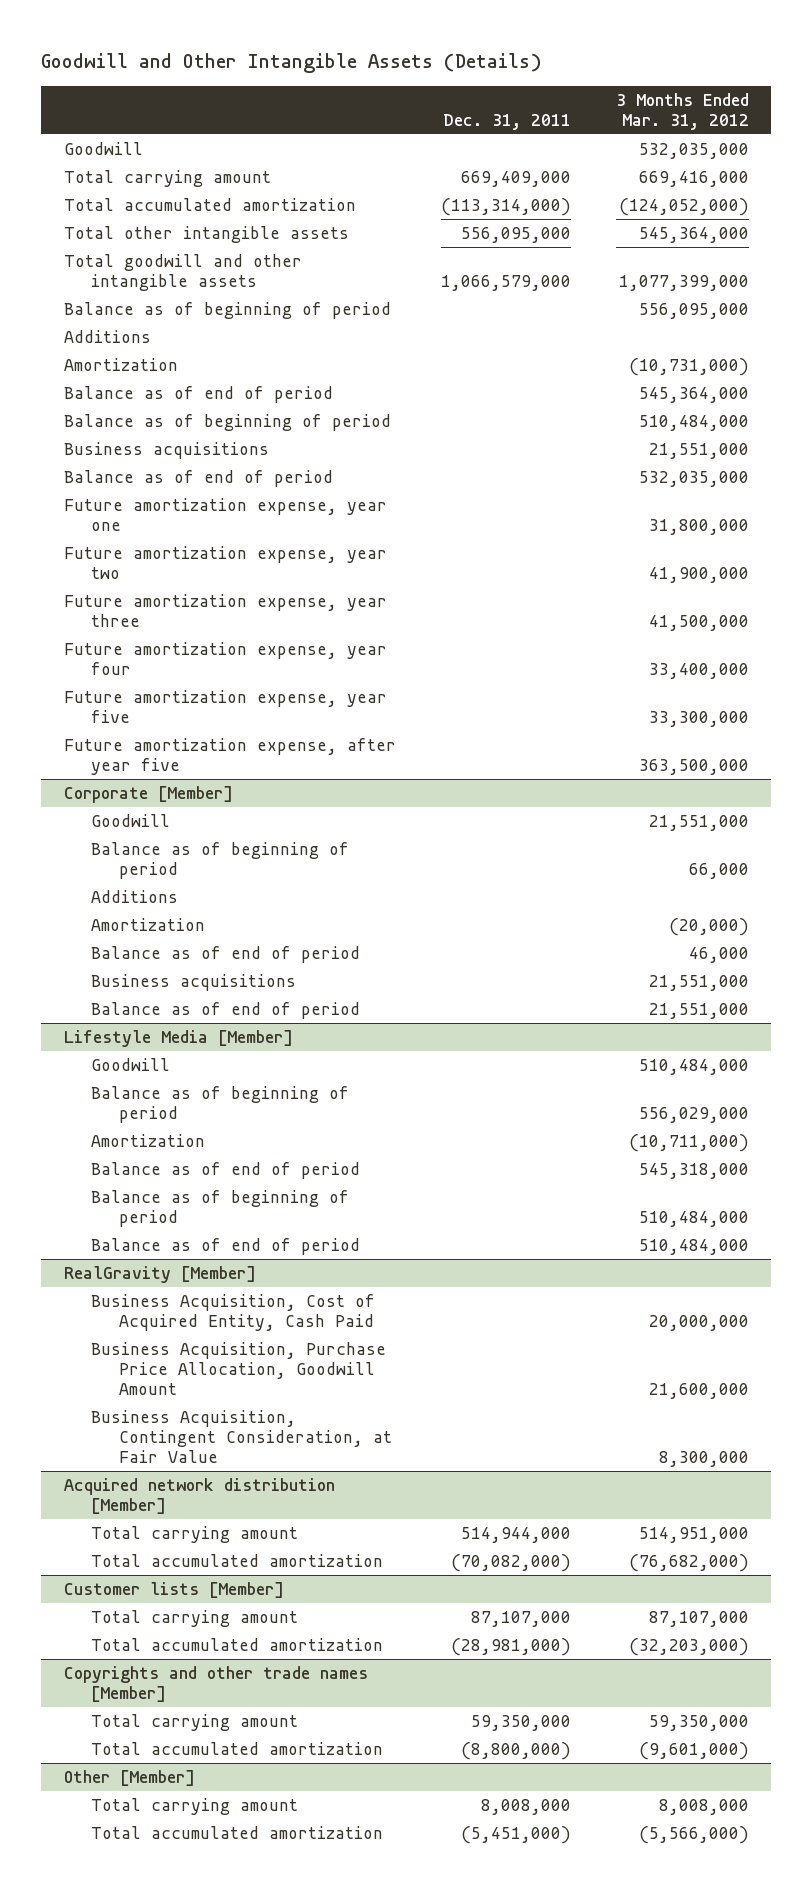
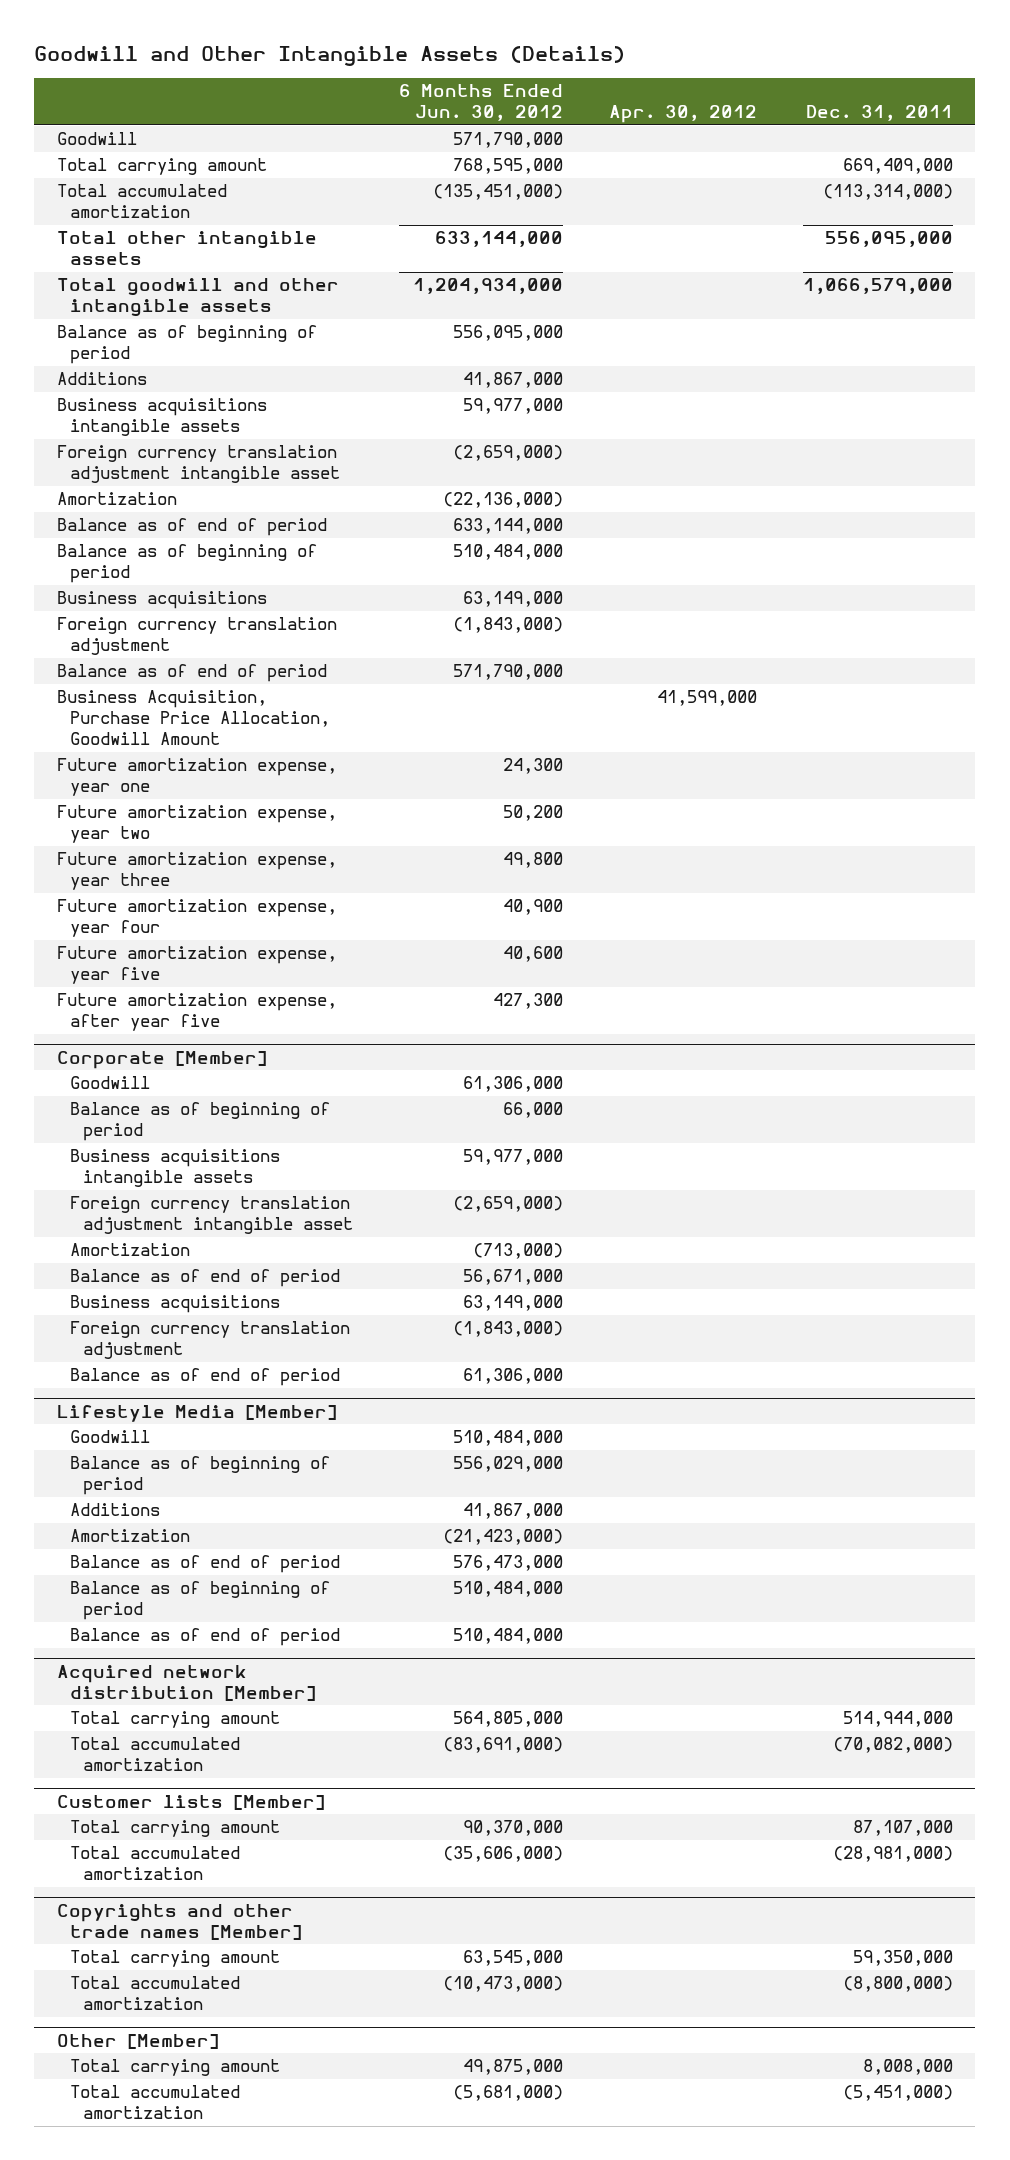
[615,92,749,130] 3 Months Ended Mar. 31, 2012 -> none
none -> [398,84,563,122] 6 Months Ended Jun. 30, 2012
none -> [608,105,757,124] Apr. 30, 2012
none -> [57,398,268,437] Business acquisitions intangible assets
none -> [57,445,341,484] Foreign currency translation adjustment intangible asset
none -> [57,617,338,656] Foreign currency translation adjustment
none -> [57,690,331,746] Business Acquisition, Purchase Price Allocation, Goodwill Amount
[91,889,179,903] Additions -> [70,1149,281,1188] Business acquisitions intangible assets
none -> [70,1196,353,1235] Foreign currency translation adjustment intangible asset
none -> [70,1321,351,1360] Foreign currency translation adjustment
none -> [70,1503,161,1517] Additions
[63,1265,256,1283] RealGravity [Member] -> none
[91,1293,376,1331] Business Acquisition, Cost of Acquired Entity, Cash Paid -> none
[91,1341,387,1395] Business Acquisition, Purchase Price Allocation, Goodwill Amount -> none
[91,1409,392,1463] Business Acquisition, Contingent Consideration, at Fair Value -> none

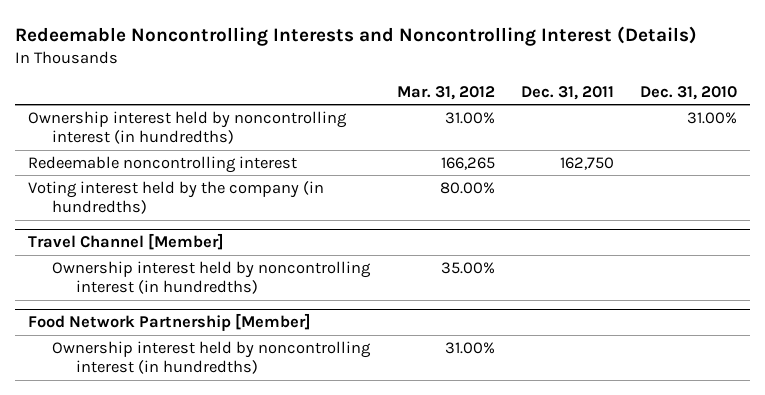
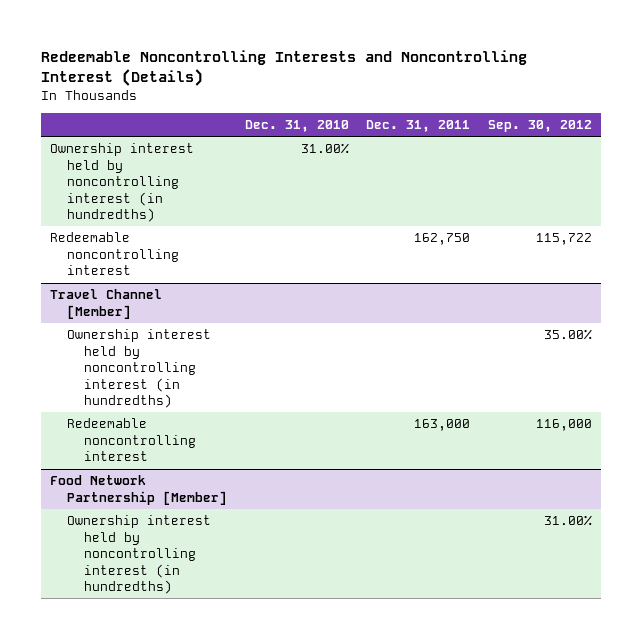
[396,85,495,100] Mar. 31, 2012 -> none
none -> [487,120,592,133] Sep. 30, 2012
[28,180,325,215] Voting interest held by the company (in hundredths) -> none
none -> [66,418,196,462] Redeemable noncontrolling interest

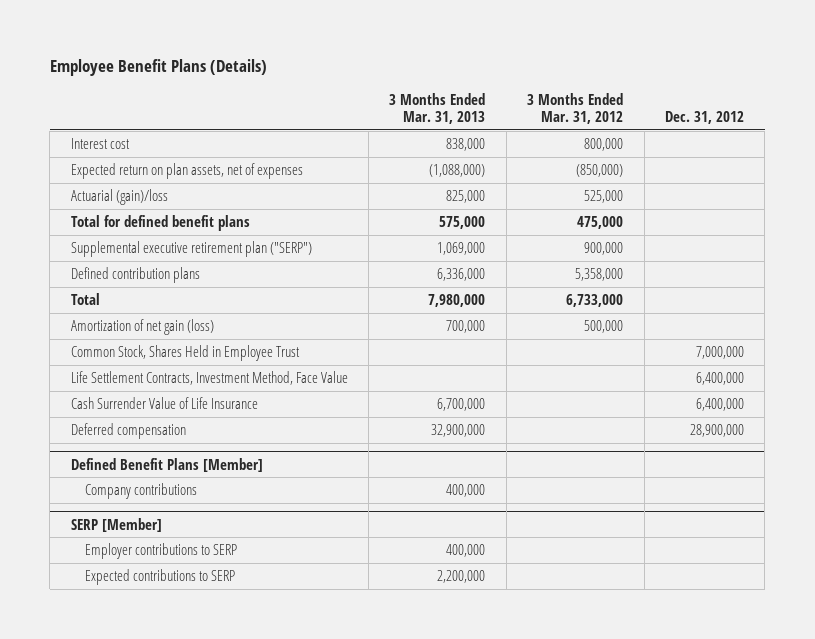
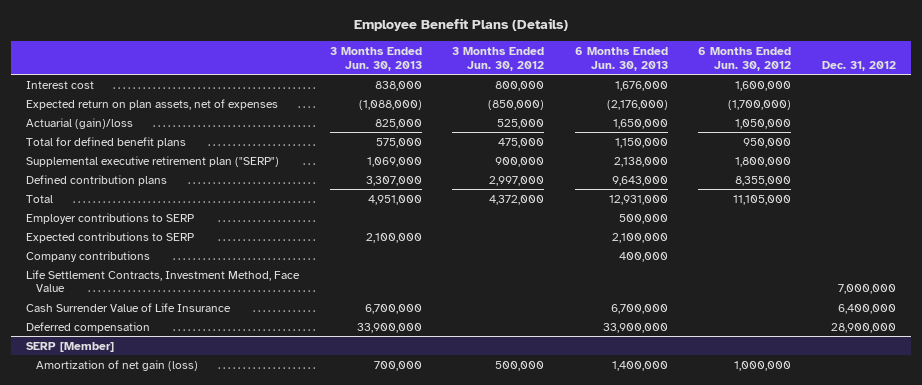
[389,92,486,125] 3 Months Ended Mar. 31, 2013 -> none
[527,92,624,125] 3 Months Ended Mar. 31, 2012 -> none
none -> [329,46,422,71] 3 Months Ended Jun. 30, 2013
none -> [452,46,545,71] 3 Months Ended Jun. 30, 2012
none -> [574,46,668,71] 6 Months Ended Jun. 30, 2013
none -> [698,46,792,71] 6 Months Ended Jun. 30, 2012
[70,318,214,335] Amortization of net gain (loss) -> none
[70,344,300,361] Common Stock, Shares Held in Employee Trust -> none
none -> [26,212,195,224] Employer contributions to SERP
none -> [26,231,195,243] Expected contributions to SERP
none -> [26,250,151,262] Company contributions
[695,371,744,385] 6,400,000 -> [837,284,896,295] 7,000,000
[70,457,263,472] Defined Benefit Plans [Member] -> none
[84,482,197,499] Company contributions -> none
[84,542,237,559] Employer contributions to SERP -> none
[84,568,235,585] Expected contributions to SERP -> none
none -> [36,359,199,371] Amortization of net gain (loss)

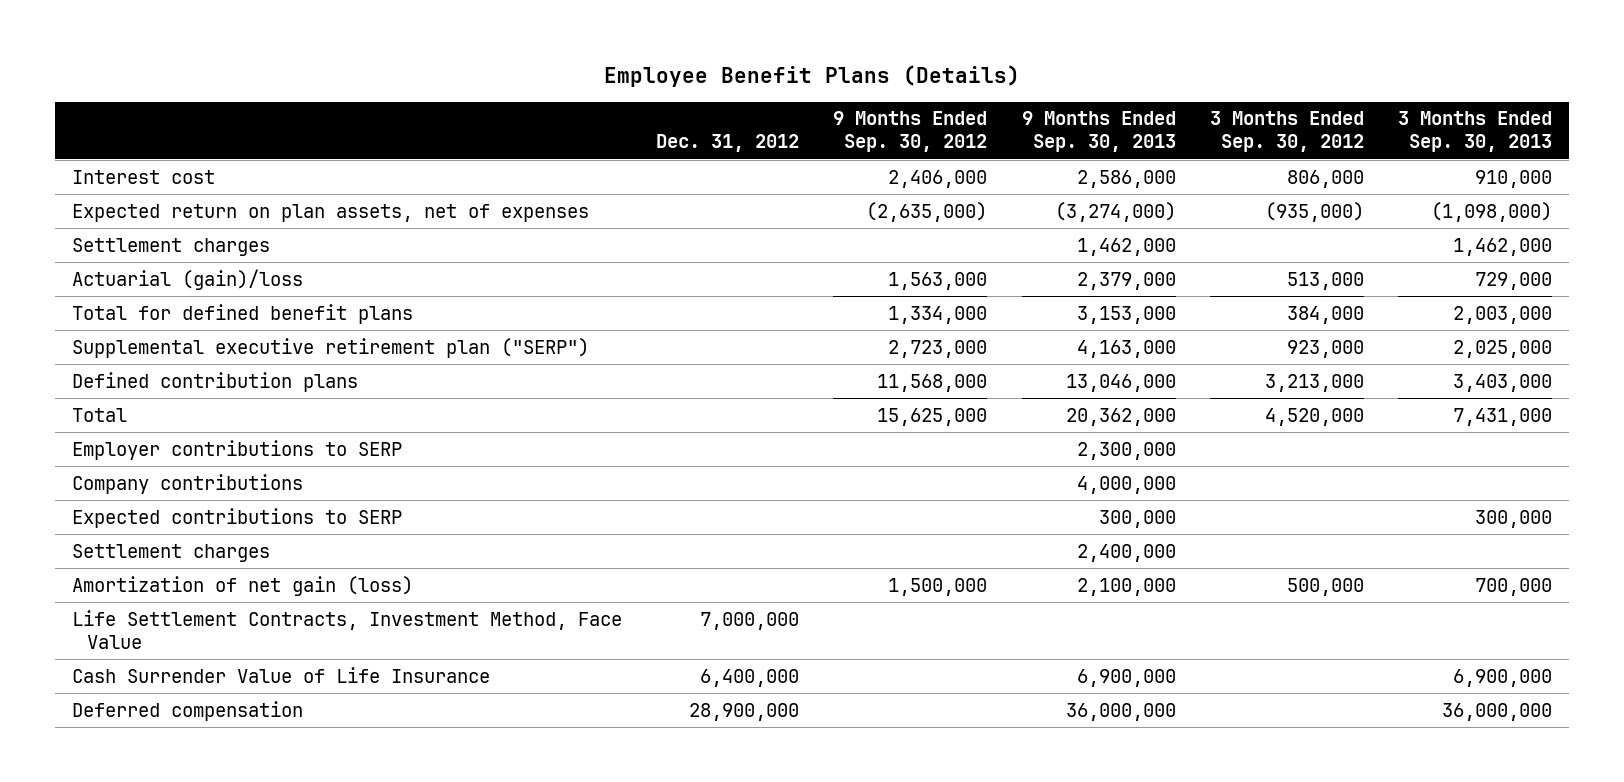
[329,46,422,71] 3 Months Ended Jun. 30, 2013 -> none
[452,46,545,71] 3 Months Ended Jun. 30, 2012 -> none
[574,46,668,71] 6 Months Ended Jun. 30, 2013 -> none
[698,46,792,71] 6 Months Ended Jun. 30, 2012 -> none
none -> [833,111,988,153] 9 Months Ended Sep. 30, 2012
none -> [1021,111,1176,153] 9 Months Ended Sep. 30, 2013
none -> [1209,111,1364,153] 3 Months Ended Sep. 30, 2012
none -> [1397,111,1552,153] 3 Months Ended Sep. 30, 2013
none -> [72,237,271,256] Settlement charges
[26,231,195,243] Expected contributions to SERP -> [72,507,403,528] Expected contributions to SERP
none -> [72,543,271,562] Settlement charges
none -> [72,575,414,596] Amortization of net gain (loss)
[26,341,115,352] SERP [Member] -> none
[36,359,199,371] Amortization of net gain (loss) -> none

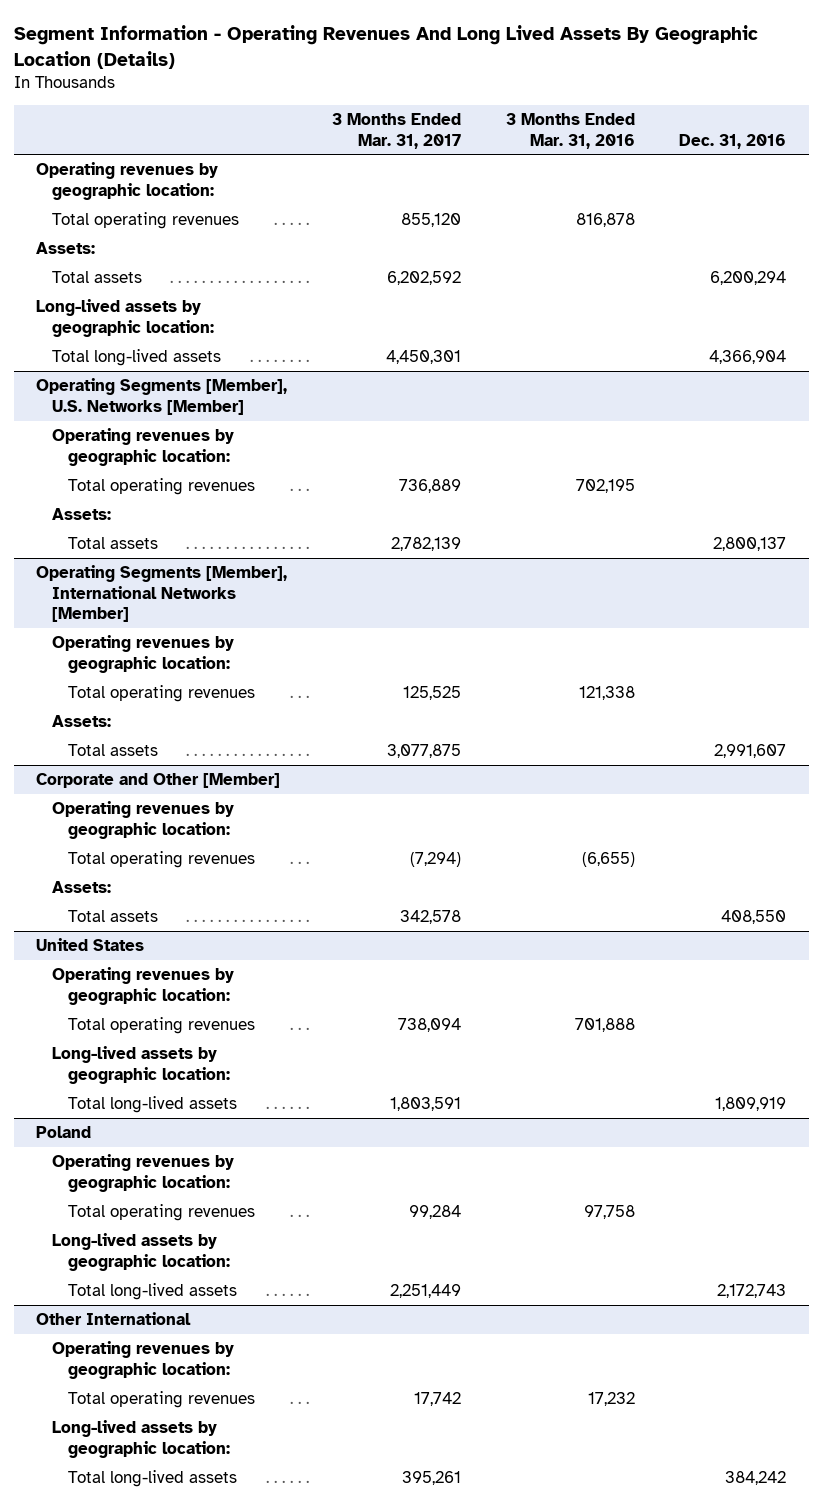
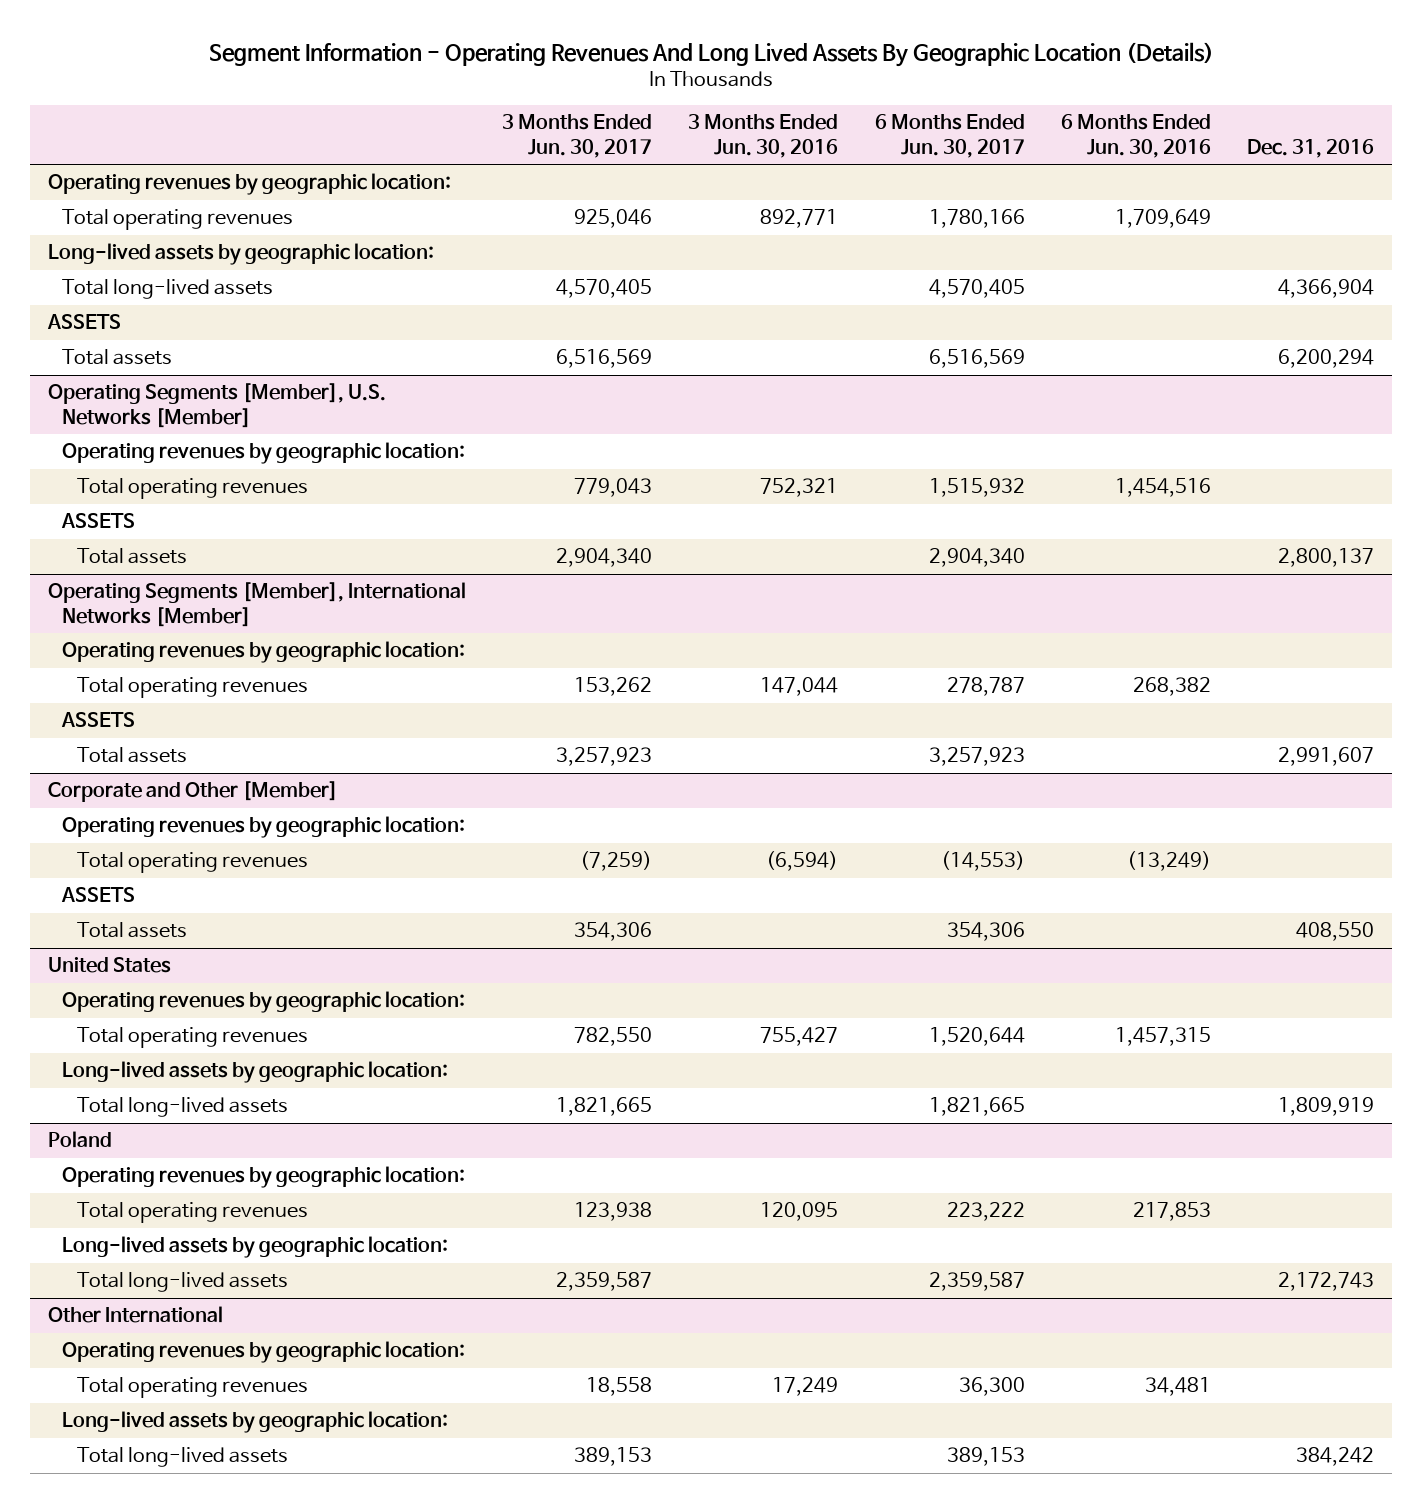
[331,112,461,149] 3 Months Ended Mar. 31, 2017 -> none
[505,112,635,149] 3 Months Ended Mar. 31, 2016 -> none
none -> [501,114,652,158] 3 Months Ended Jun. 30, 2017
none -> [688,114,839,158] 3 Months Ended Jun. 30, 2016
none -> [874,114,1025,158] 6 Months Ended Jun. 30, 2017
none -> [1060,114,1211,158] 6 Months Ended Jun. 30, 2016
[36,242,96,255] Assets: -> none
none -> [46,314,121,330] ASSETS
[52,271,143,284] Total assets -> [62,349,173,366] Total assets
[52,508,112,521] Assets: -> [61,513,136,529] ASSETS
[52,715,112,728] Assets: -> [61,712,136,728] ASSETS
[52,881,112,894] Assets: -> [61,887,136,903] ASSETS

